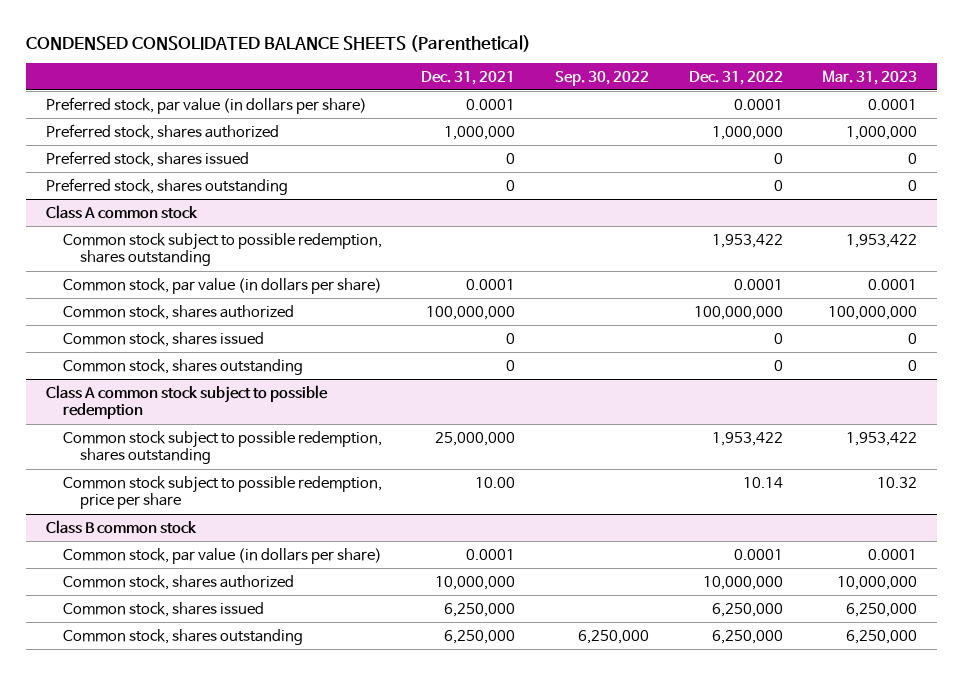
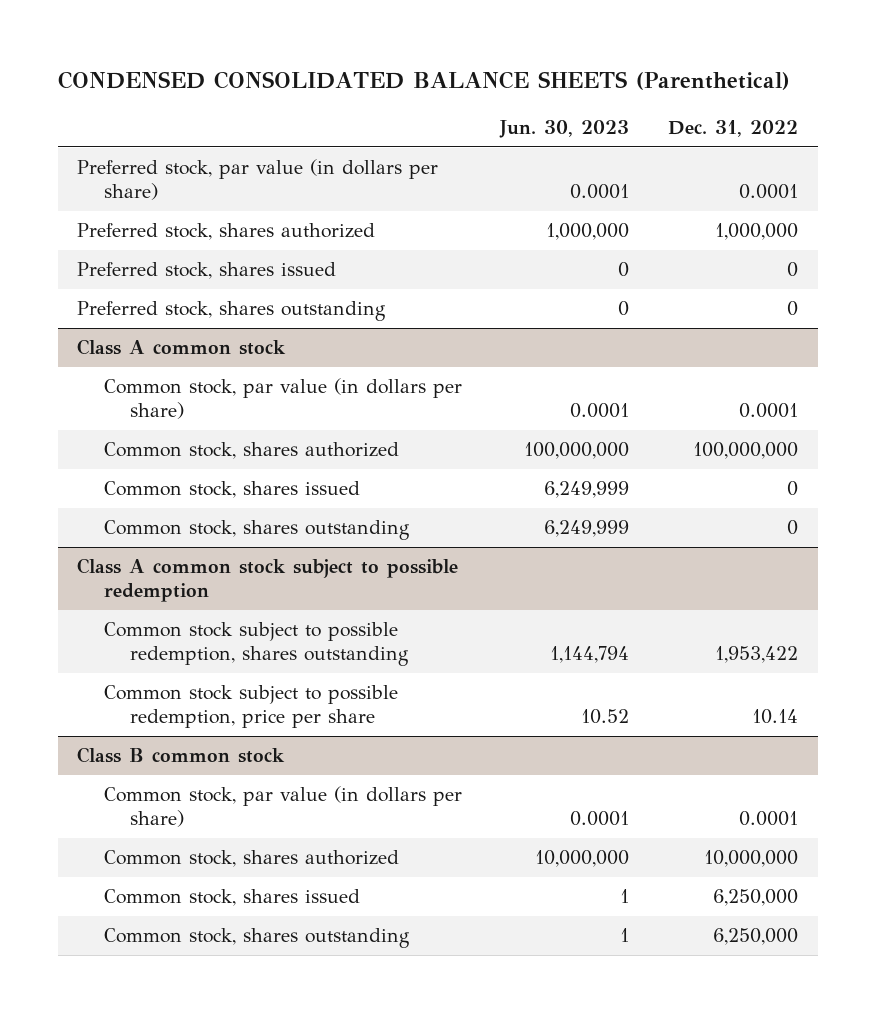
[421,70,516,85] Dec. 31, 2021 -> none
[555,70,650,86] Sep. 30, 2022 -> none
[822,69,918,85] Mar. 31, 2023 -> none
none -> [499,119,630,138] Jun. 30, 2023
[62,232,382,267] Common stock subject to possible redemption, shares outstanding -> none

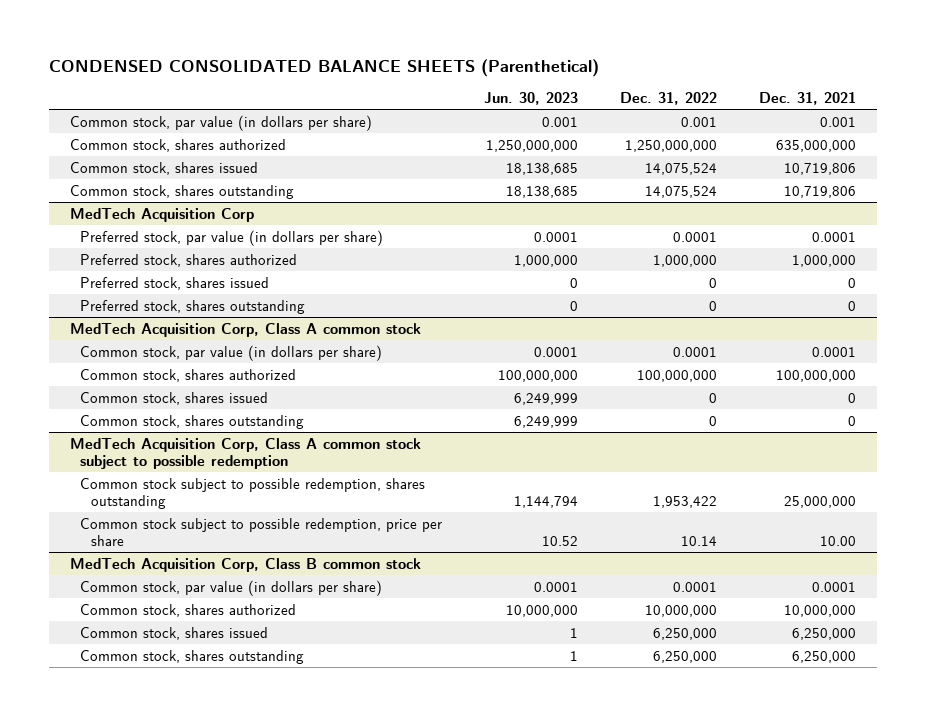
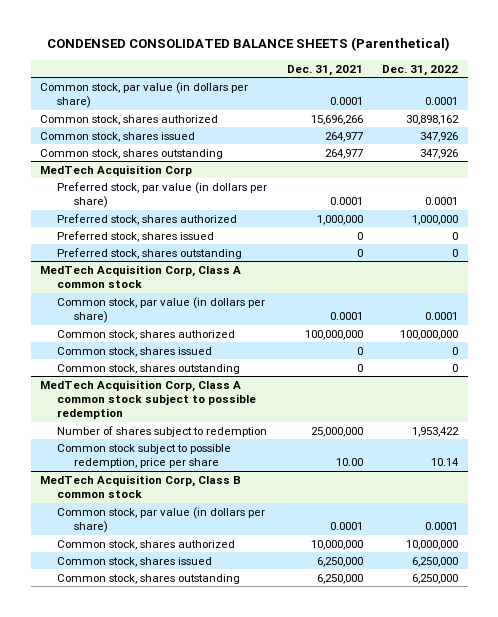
[484,92,579,106] Jun. 30, 2023 -> none
[681,116,718,127] 0.001 -> [424,96,458,105] 0.0001
[820,116,857,127] 0.001 -> [329,96,363,105] 0.0001
[625,139,718,152] 1,250,000,000 -> [405,114,459,125] 30,898,162
[776,139,857,152] 635,000,000 -> [310,114,363,125] 15,696,266
[645,162,718,175] 14,075,524 -> [419,131,458,142] 347,926
[784,162,857,175] 10,719,806 -> [324,131,363,142] 264,977
[645,185,718,198] 14,075,524 -> [419,148,458,159] 347,926
[784,185,857,198] 10,719,806 -> [324,148,363,159] 264,977
[80,477,426,509] Common stock subject to possible redemption, shares outstanding -> [57,425,268,437] Number of shares subject to redemption

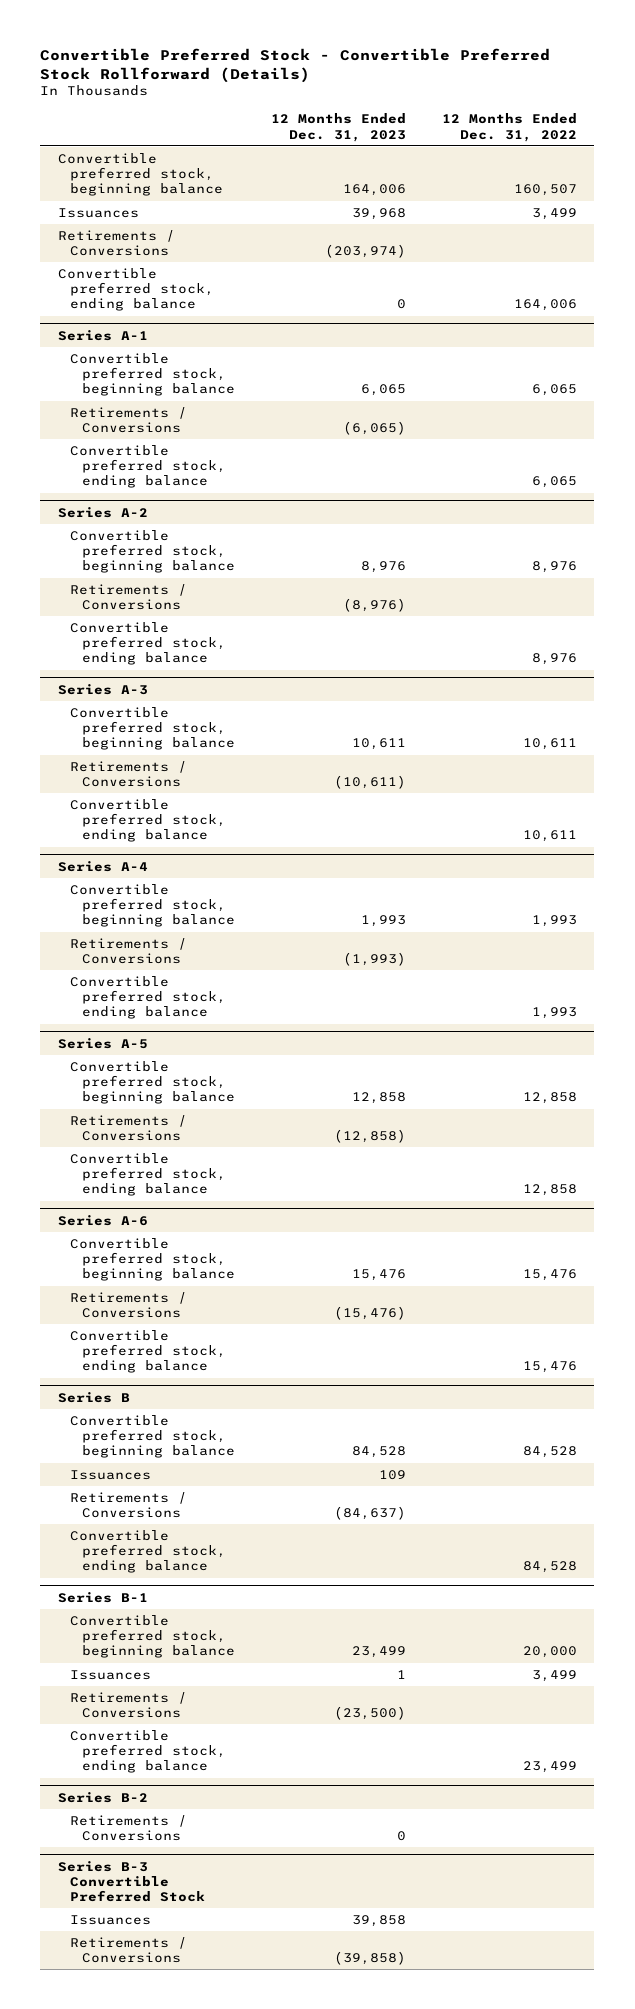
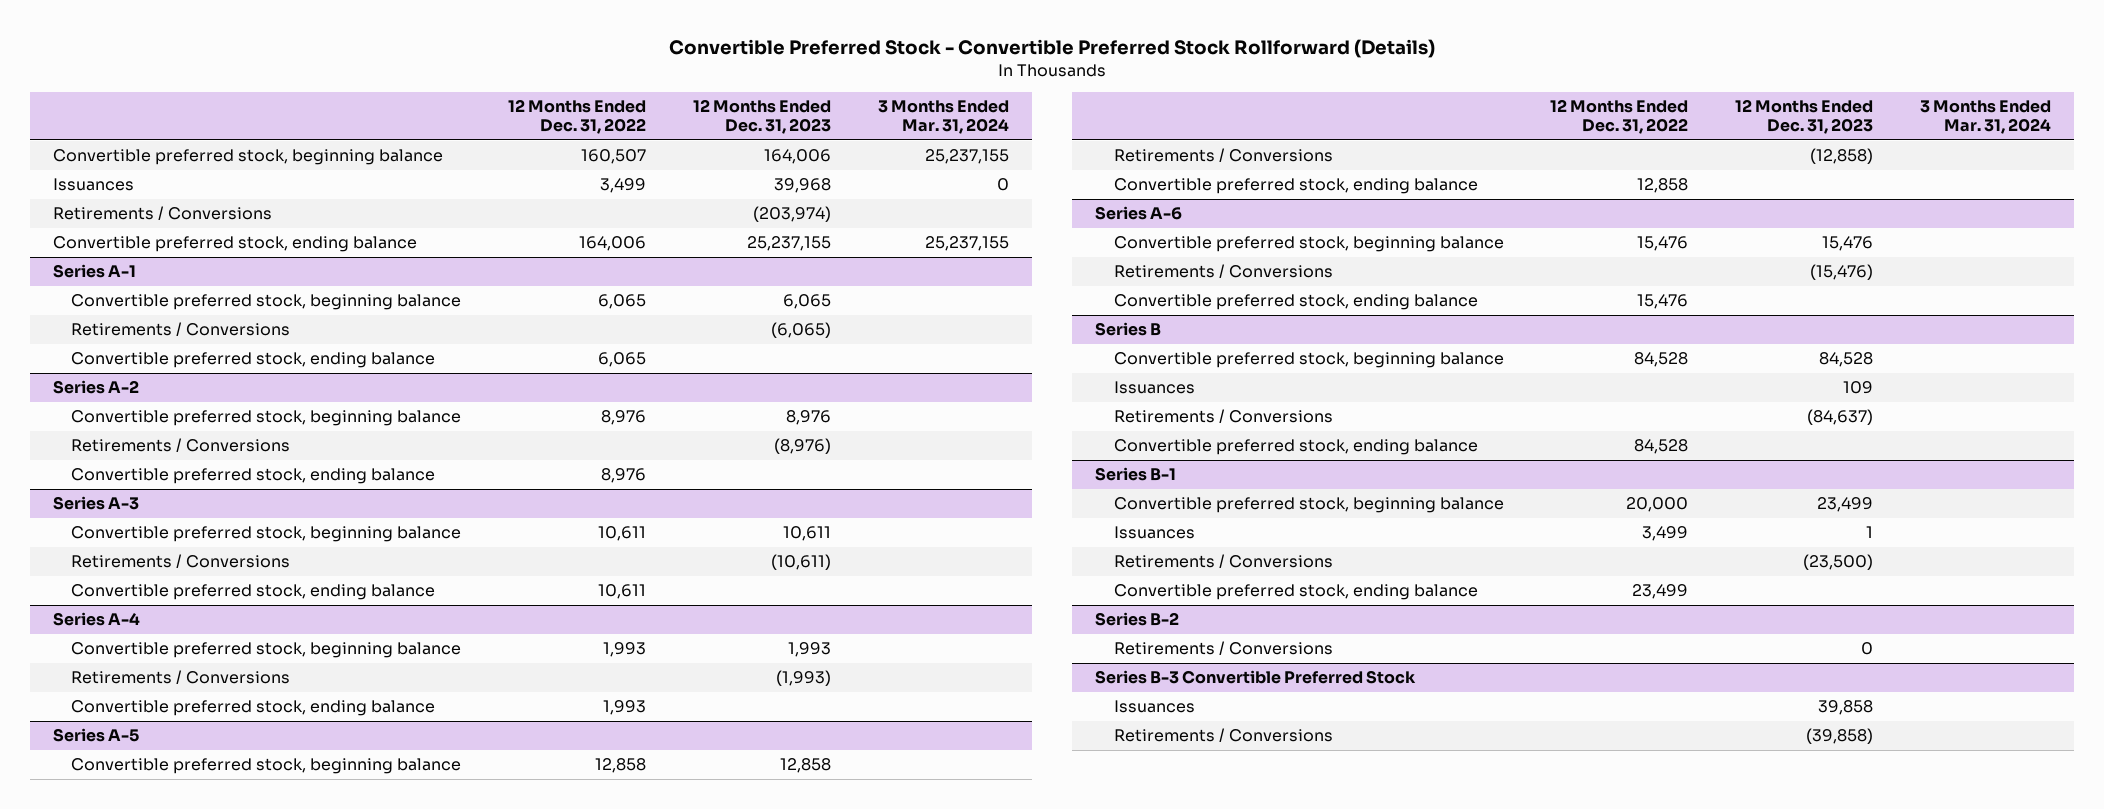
none -> [877,99,1009,135] 3 Months Ended Mar. 31, 2024
[396,299,406,310] 0 -> [746,236,831,252] 25,237,155

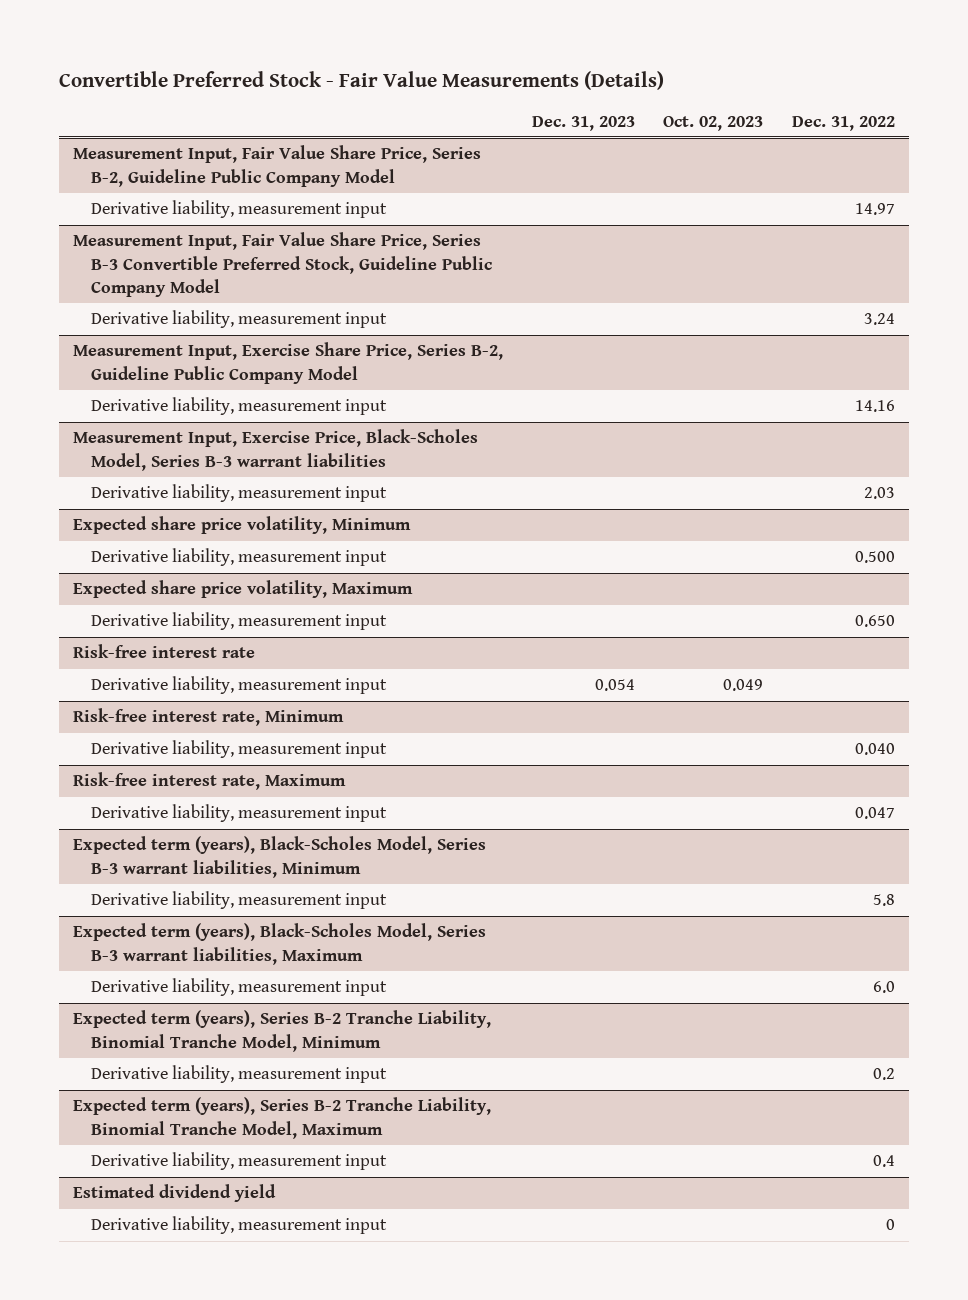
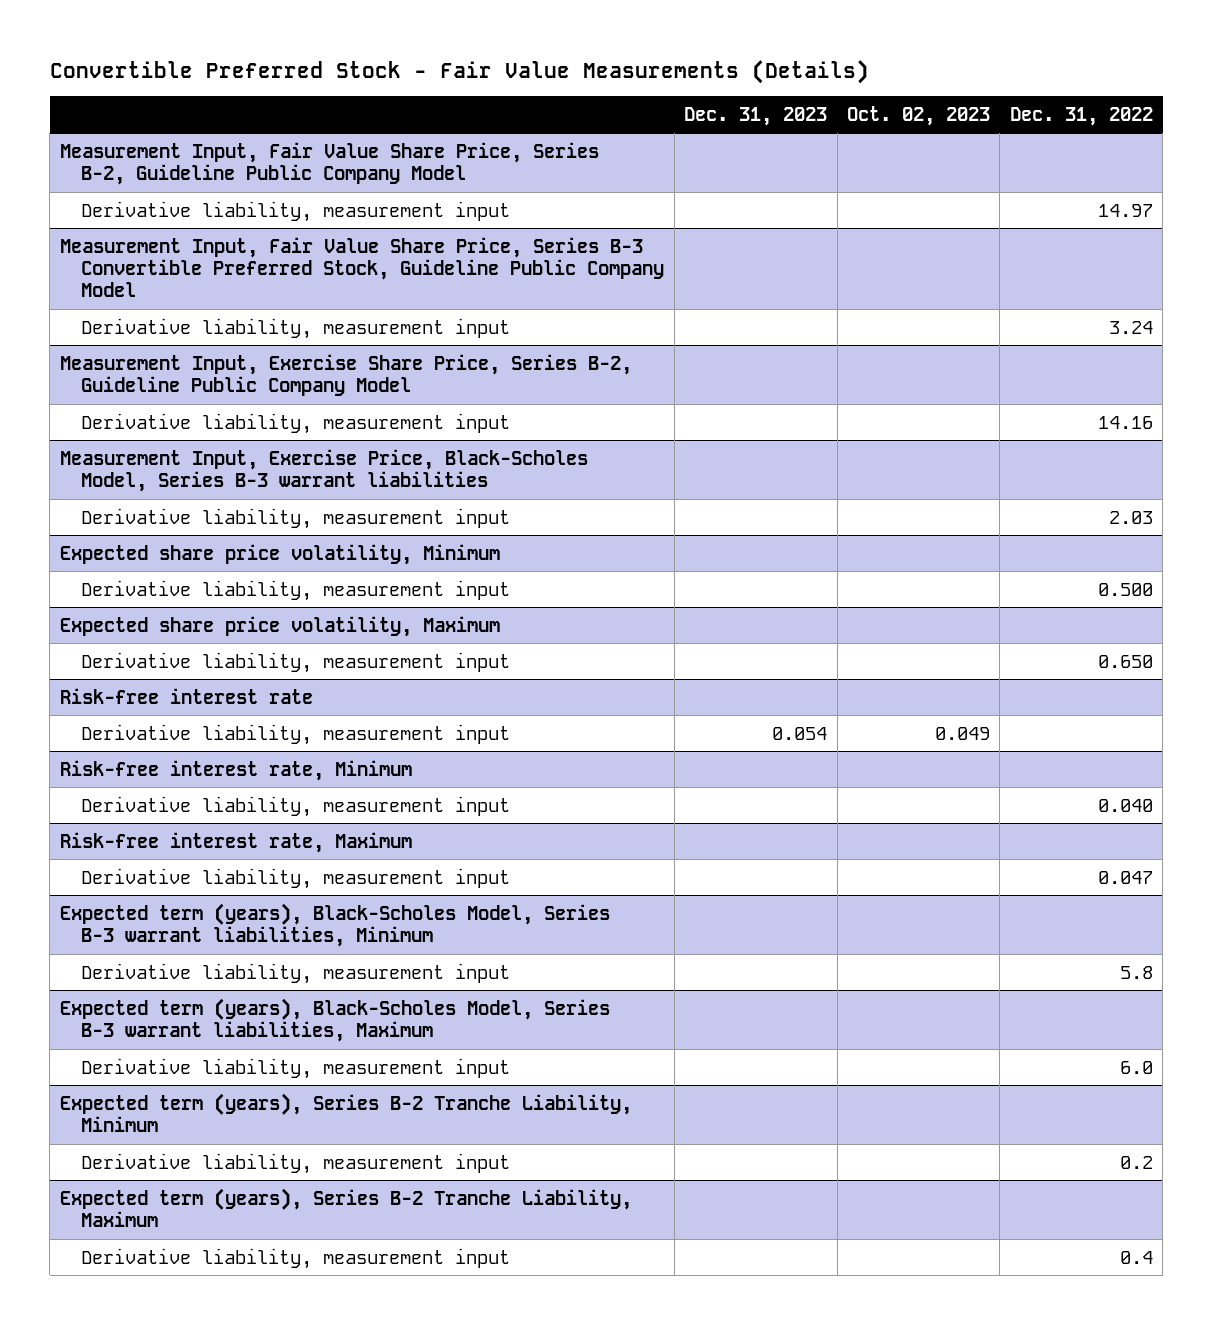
[73,1010,492,1052] Expected term (years), Series B-2 Tranche Liability, Binomial Tranche Model, Minimum -> [59,1092,632,1132] Expected term (years), Series B-2 Tranche Liability, Minimum
[73,1097,492,1139] Expected term (years), Series B-2 Tranche Liability, Binomial Tranche Model, Maximum -> [59,1187,632,1227] Expected term (years), Series B-2 Tranche Liability, Maximum
[73,1184,277,1203] Estimated dividend yield -> none
[91,1216,388,1235] Derivative liability, measurement input -> none

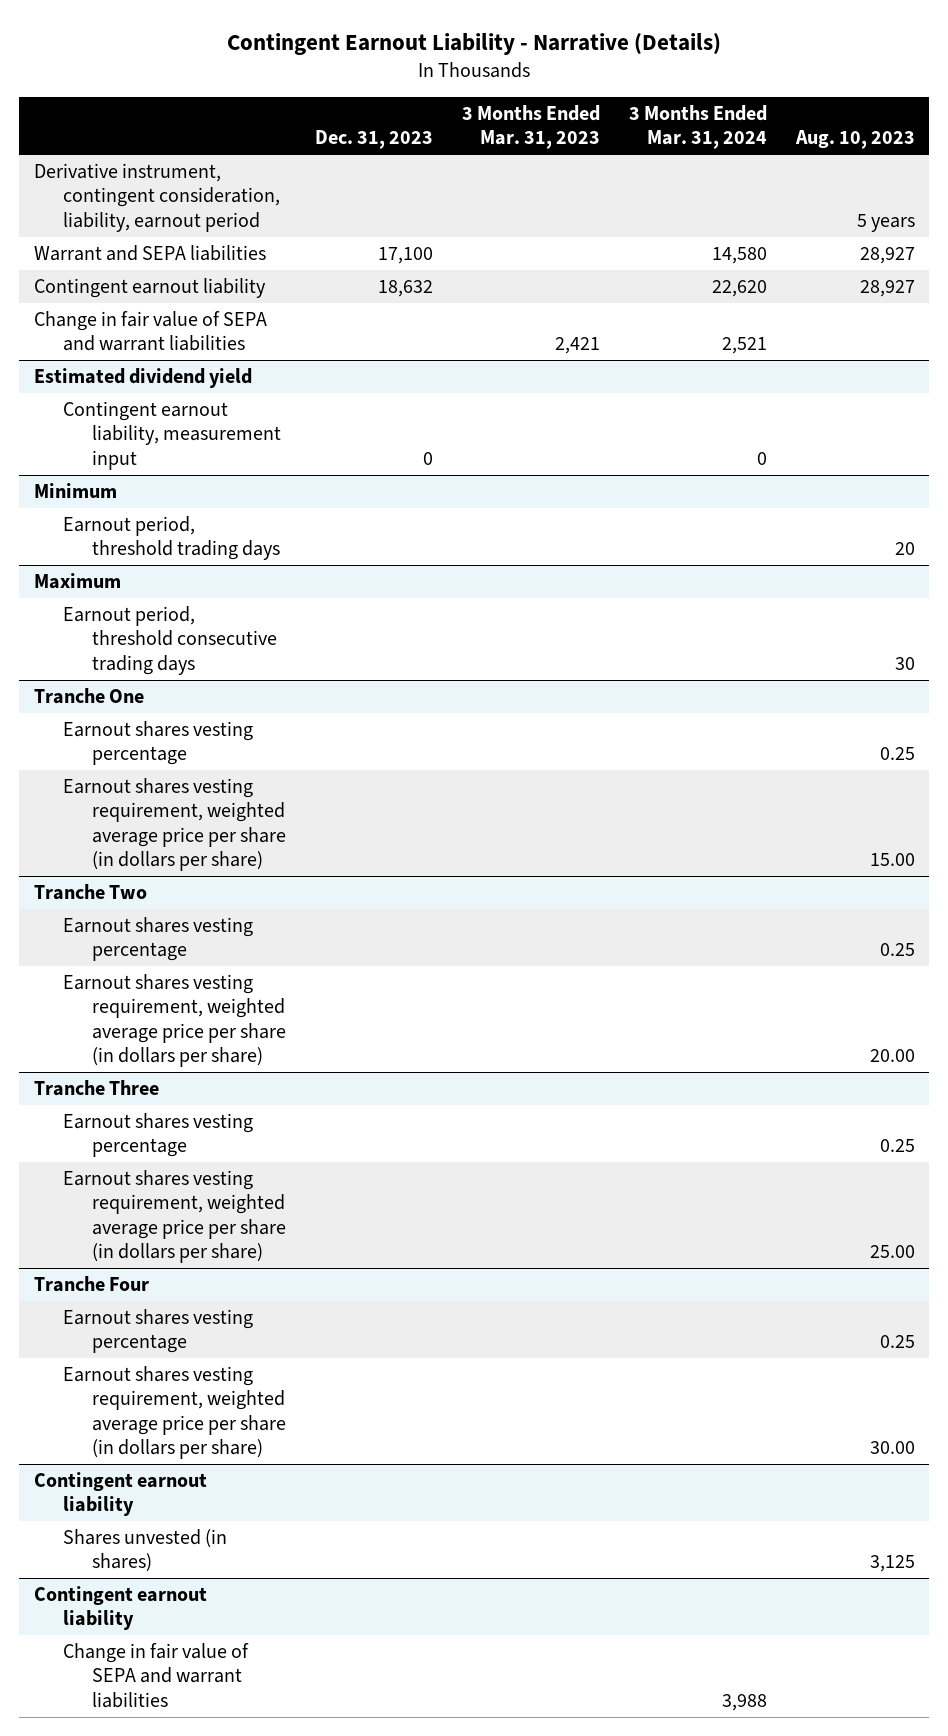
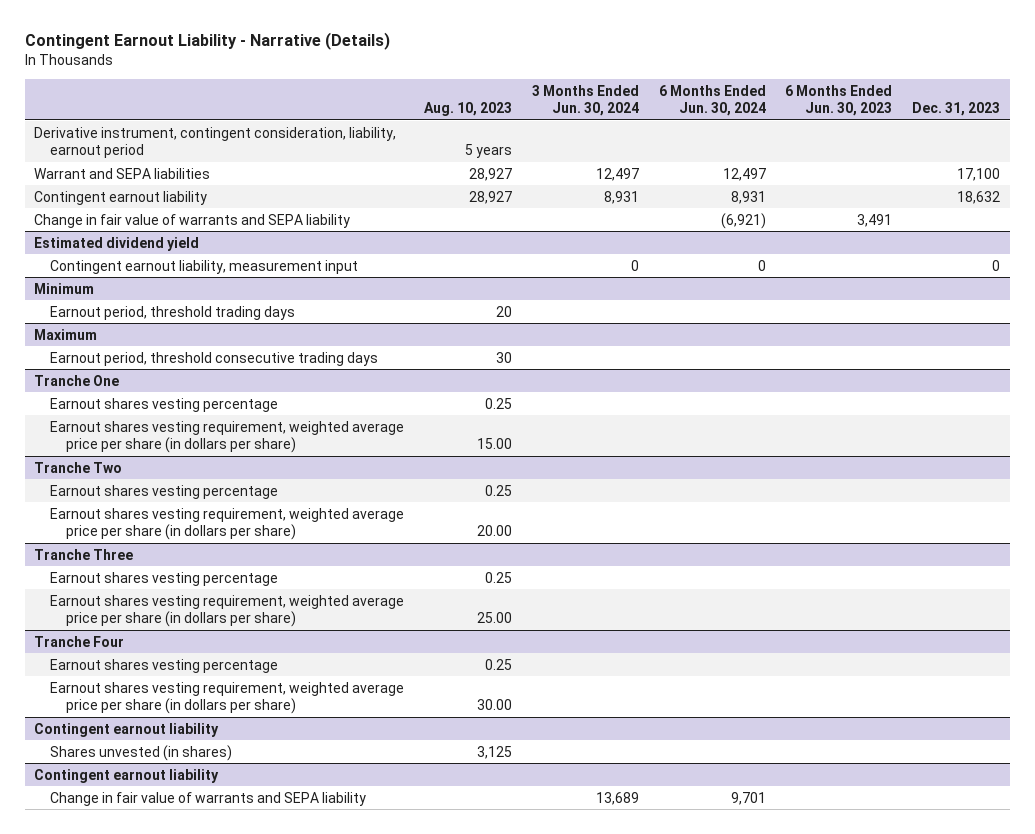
[462,104,601,150] 3 Months Ended Mar. 31, 2023 -> none
[628,104,767,150] 3 Months Ended Mar. 31, 2024 -> none
none -> [531,84,639,117] 3 Months Ended Jun. 30, 2024
none -> [658,84,766,117] 6 Months Ended Jun. 30, 2024
none -> [785,84,893,117] 6 Months Ended Jun. 30, 2023
[33,310,267,352] Change in fair value of SEPA and warrant liabilities -> [34,213,351,228] Change in fair value of warrants and SEPA liability
[62,1642,249,1708] Change in fair value of SEPA and warrant liabilities -> [50,791,367,806] Change in fair value of warrants and SEPA liability

